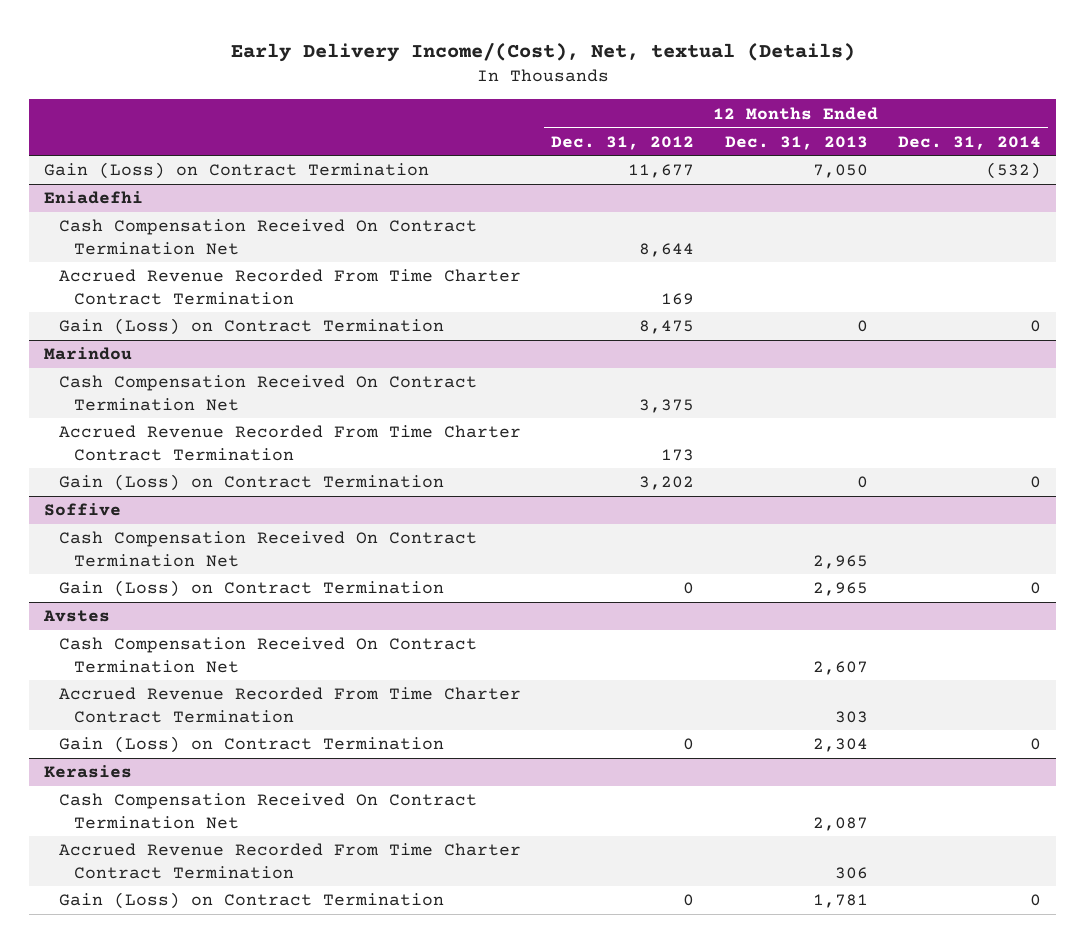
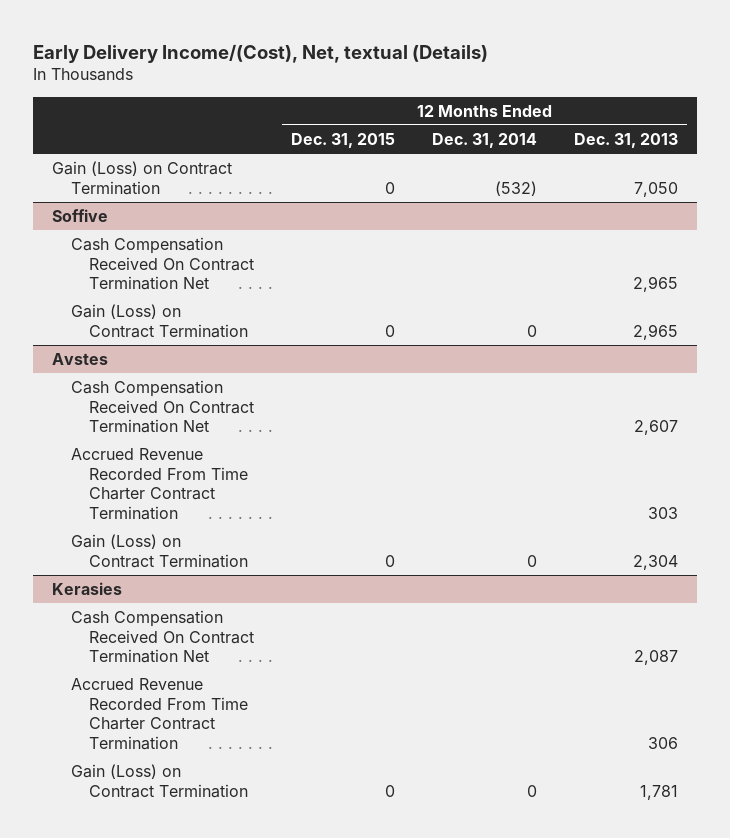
[551,135,695,150] Dec. 31, 2012 -> none
none -> [291,132,396,148] Dec. 31, 2015
[44,191,144,205] Eniadefhi -> none
[59,219,478,255] Cash Compensation Received On Contract Termination Net -> none
[59,269,522,305] Accrued Revenue Recorded From Time Charter Contract Termination -> none
[59,318,445,336] Gain (Loss) on Contract Termination -> none
[44,347,133,361] Marindou -> none
[59,375,478,411] Cash Compensation Received On Contract Termination Net -> none
[59,425,522,461] Accrued Revenue Recorded From Time Charter Contract Termination -> none
[59,474,445,492] Gain (Loss) on Contract Termination -> none

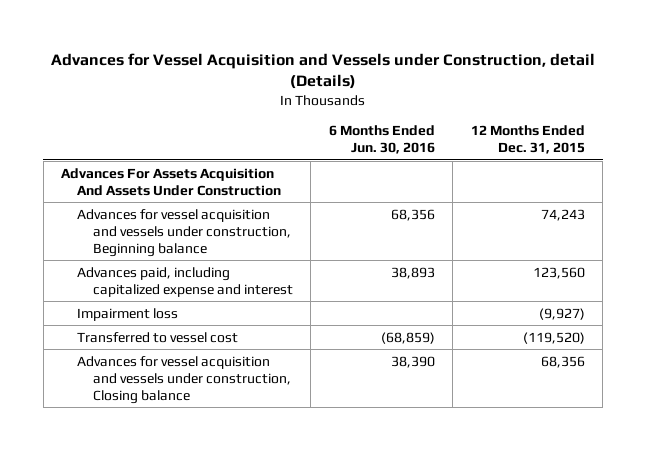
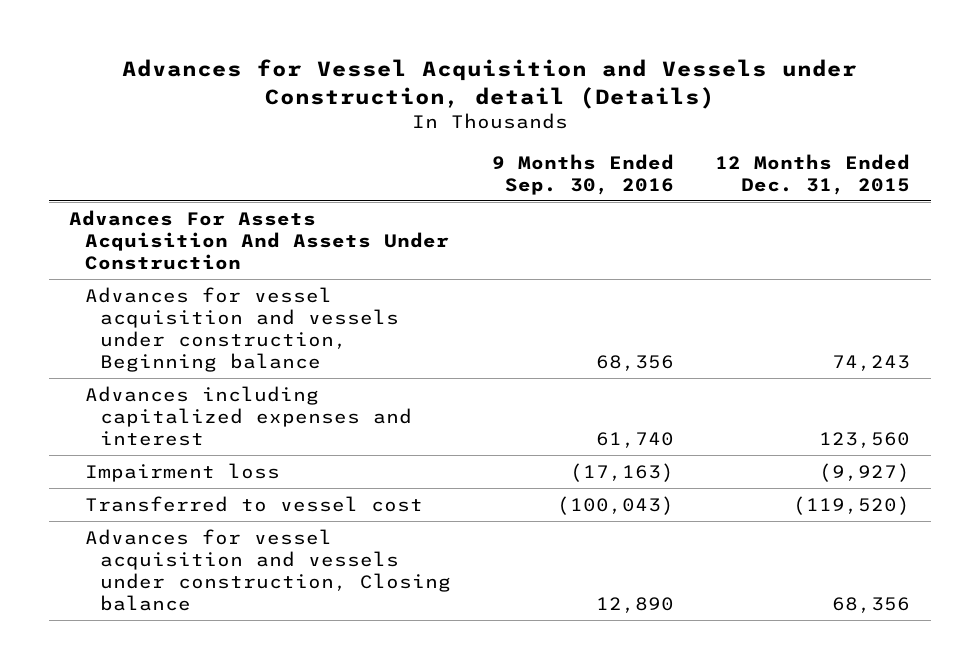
[328,125,435,155] 6 Months Ended Jun. 30, 2016 -> none
none -> [492,153,675,195] 9 Months Ended Sep. 30, 2016
[76,266,293,297] Advances paid, including capitalized expense and interest -> [84,385,413,446] Advances including capitalized expenses and interest

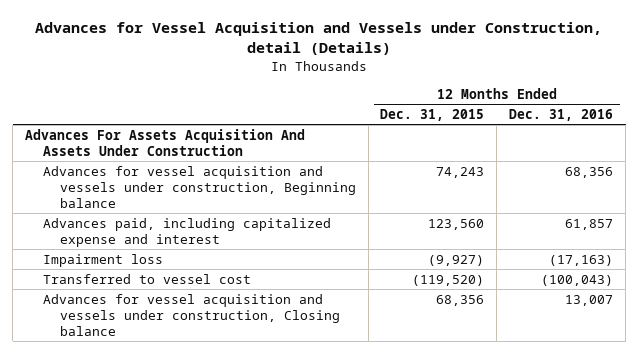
[492,153,675,195] 9 Months Ended Sep. 30, 2016 -> none
none -> [509,109,614,122] Dec. 31, 2016
[84,385,413,446] Advances including capitalized expenses and interest -> [42,217,331,247] Advances paid, including capitalized expense and interest

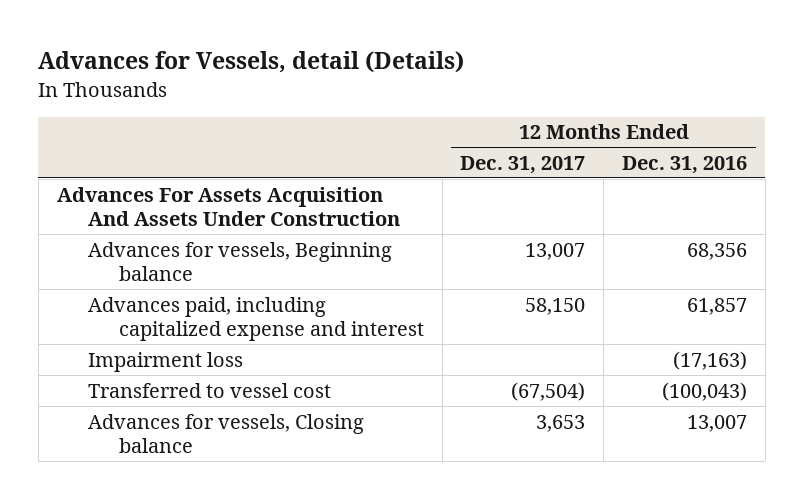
[35,22,603,56] Advances for Vessel Acquisition and Vessels under Construction, detail (Details) -> [38,51,465,74] Advances for Vessels, detail (Details)
[380,109,485,122] Dec. 31, 2015 -> none
none -> [460,155,586,174] Dec. 31, 2017
[42,165,356,208] Advances for vessel acquisition and vessels under construction, Beginning balance -> [87,241,392,281] Advances for vessels, Beginning balance
[42,293,340,336] Advances for vessel acquisition and vessels under construction, Closing balance -> [87,413,364,453] Advances for vessels, Closing balance

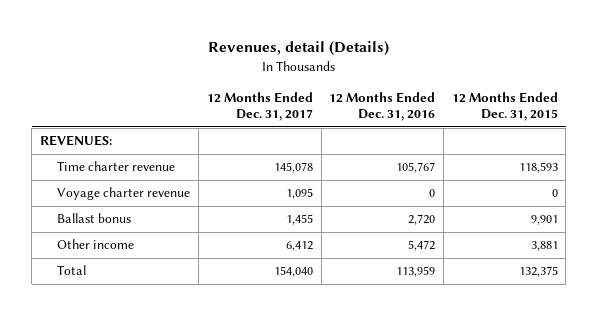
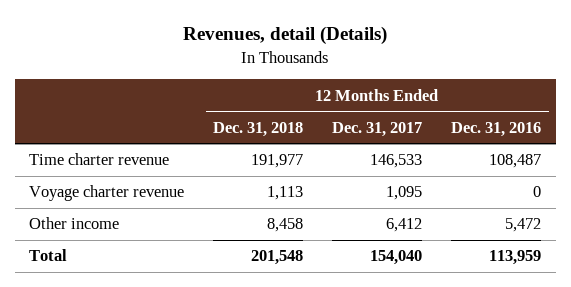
[451,91,558,122] 12 Months Ended Dec. 31, 2015 -> none
none -> [213,121,304,137] Dec. 31, 2018
[39,135,112,147] REVENUES: -> none
[273,162,313,174] 145,078 -> [370,154,423,169] 146,533
[396,162,436,174] 105,767 -> [489,154,542,169] 108,487
[57,213,132,224] Ballast bonus -> none

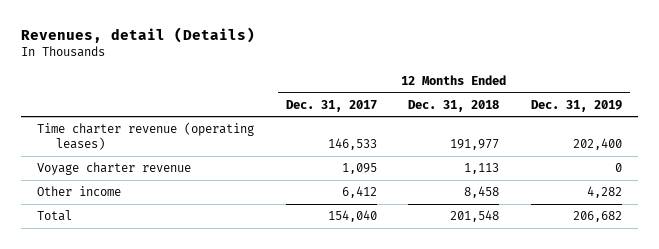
[451,121,542,137] Dec. 31, 2016 -> none
none -> [531,99,623,112] Dec. 31, 2019
[29,153,170,166] Time charter revenue -> [36,122,254,151] Time charter revenue (operating leases)

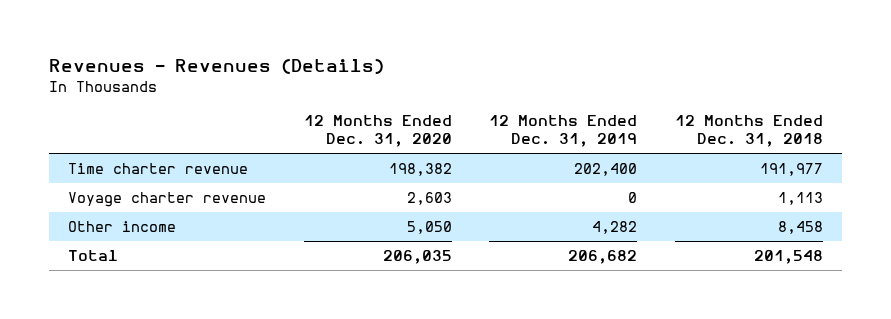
[20,26,255,43] Revenues, detail (Details) -> [49,59,385,75] Revenues - Revenues (Details)
[285,99,377,112] Dec. 31, 2017 -> none
none -> [303,115,452,148] 12 Months Ended Dec. 31, 2020
[36,122,254,151] Time charter revenue (operating leases) -> [68,162,249,174] Time charter revenue

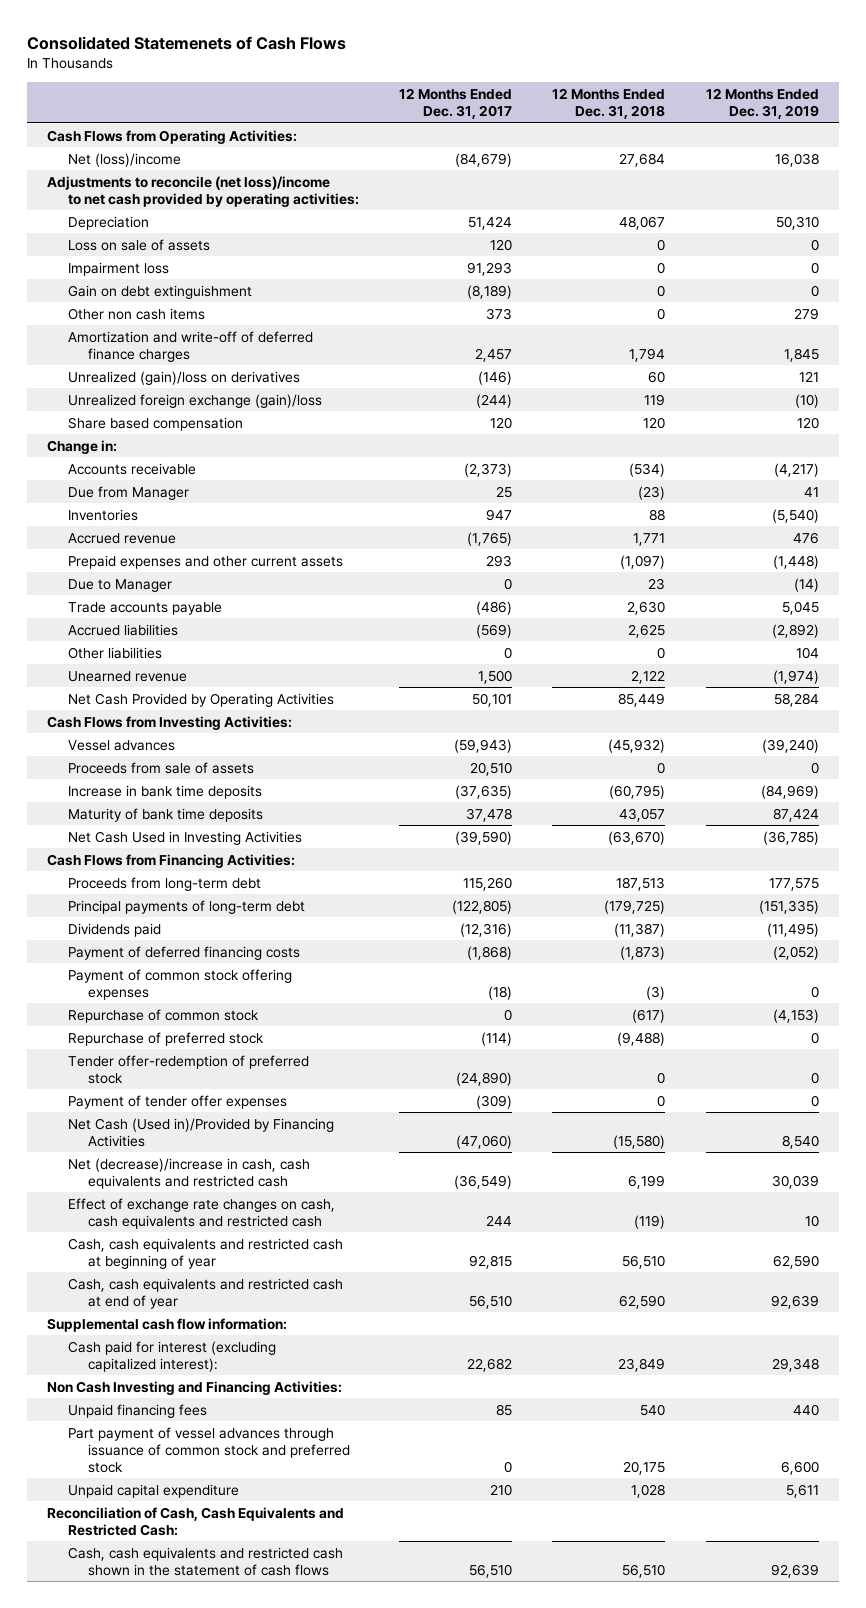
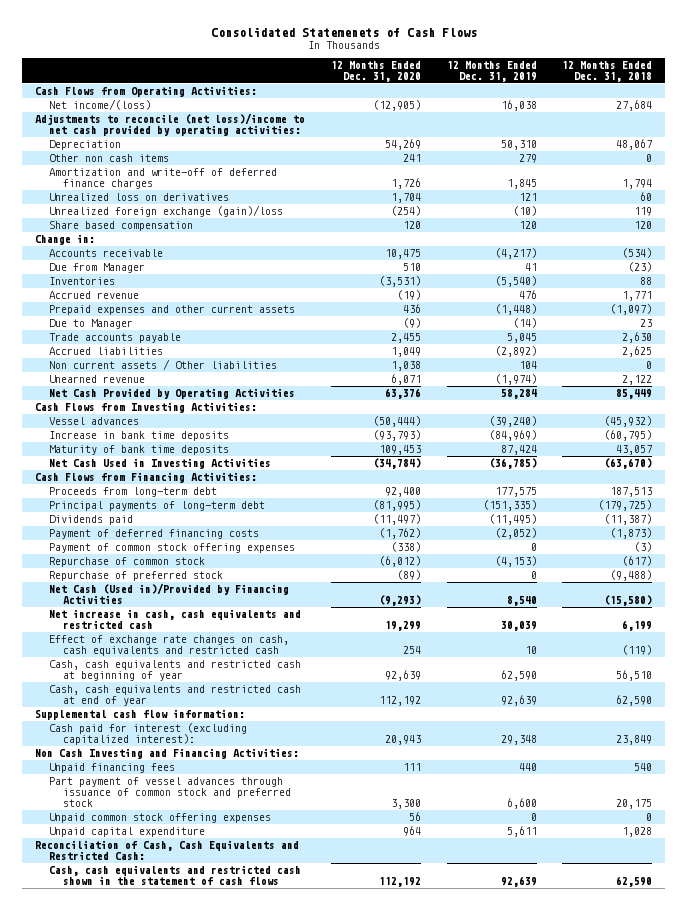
[399,87,513,120] 12 Months Ended Dec. 31, 2017 -> none
none -> [330,60,421,82] 12 Months Ended Dec. 31, 2020
[67,152,181,167] Net (loss)/income -> [48,99,151,111] Net income/(loss)
[67,238,210,251] Loss on sale of assets -> none
[67,261,169,276] Impairment loss -> none
[67,284,252,299] Gain on debt extinguishment -> none
[67,370,300,385] Unrealized (gain)/loss on derivatives -> [48,193,229,202] Unrealized loss on derivatives
[67,646,162,659] Other liabilities -> none
none -> [48,359,277,371] Non current assets / Other liabilities
[67,761,254,774] Proceeds from sale of assets -> none
[67,1054,309,1084] Tender offer-redemption of preferred stock -> none
[67,1094,287,1109] Payment of tender offer expenses -> none
[67,1157,310,1189] Net (decrease)/increase in cash, cash equivalents and restricted cash -> [48,609,301,630] Net increase in cash, cash equivalents and restricted cash
none -> [48,813,271,824] Unpaid common stock offering expenses
[622,1563,666,1578] 56,510 -> [616,876,653,888] 62,590

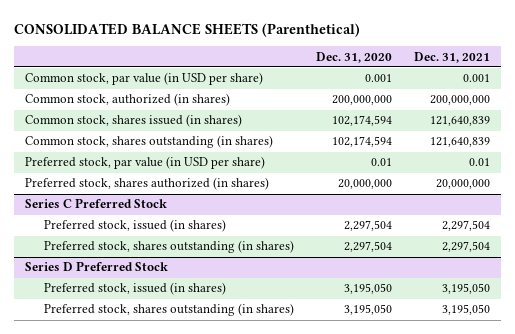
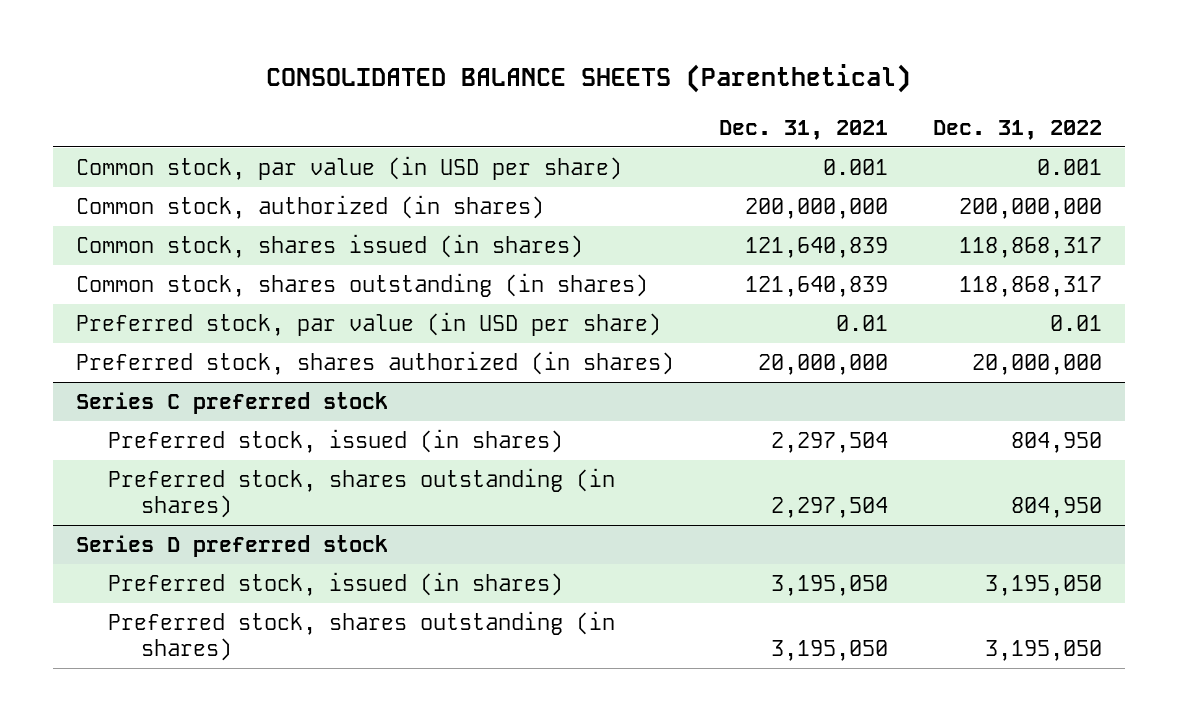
[315,51,392,63] Dec. 31, 2020 -> none
none -> [933,119,1103,140] Dec. 31, 2022
[24,198,167,209] Series C Preferred Stock -> [75,391,388,414] Series C preferred stock
[24,261,168,272] Series D Preferred Stock -> [75,534,388,557] Series D preferred stock

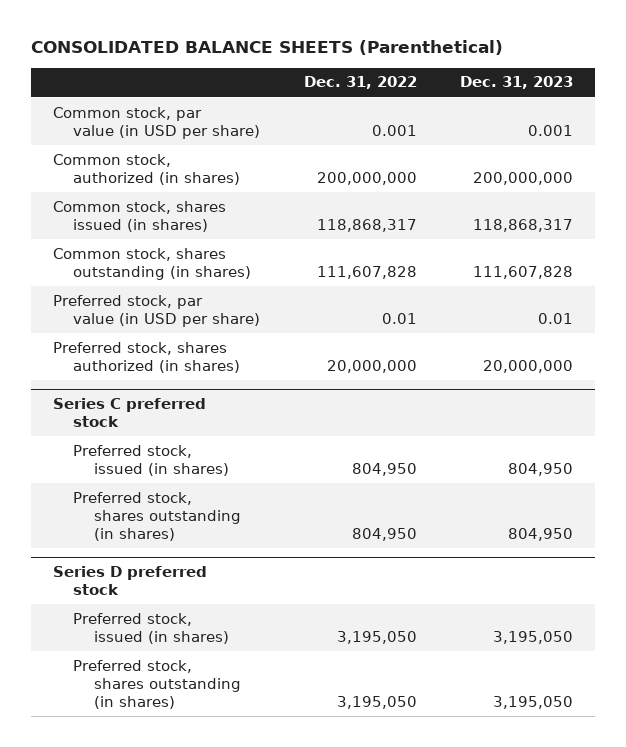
[718,119,888,140] Dec. 31, 2021 -> none
none -> [460,76,574,90] Dec. 31, 2023
[959,275,1103,297] 118,868,317 -> [316,265,417,279] 111,607,828

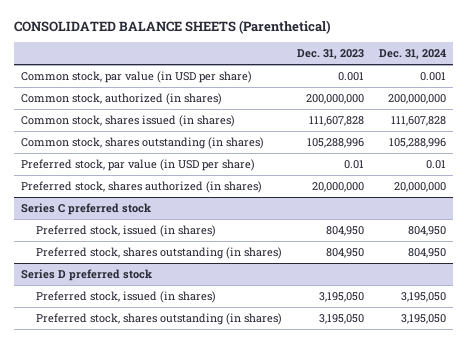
[303,76,417,90] Dec. 31, 2022 -> none
none -> [379,49,447,60] Dec. 31, 2024
[473,218,574,232] 118,868,317 -> [309,115,365,126] 111,607,828
[473,265,574,279] 111,607,828 -> [307,137,365,148] 105,288,996

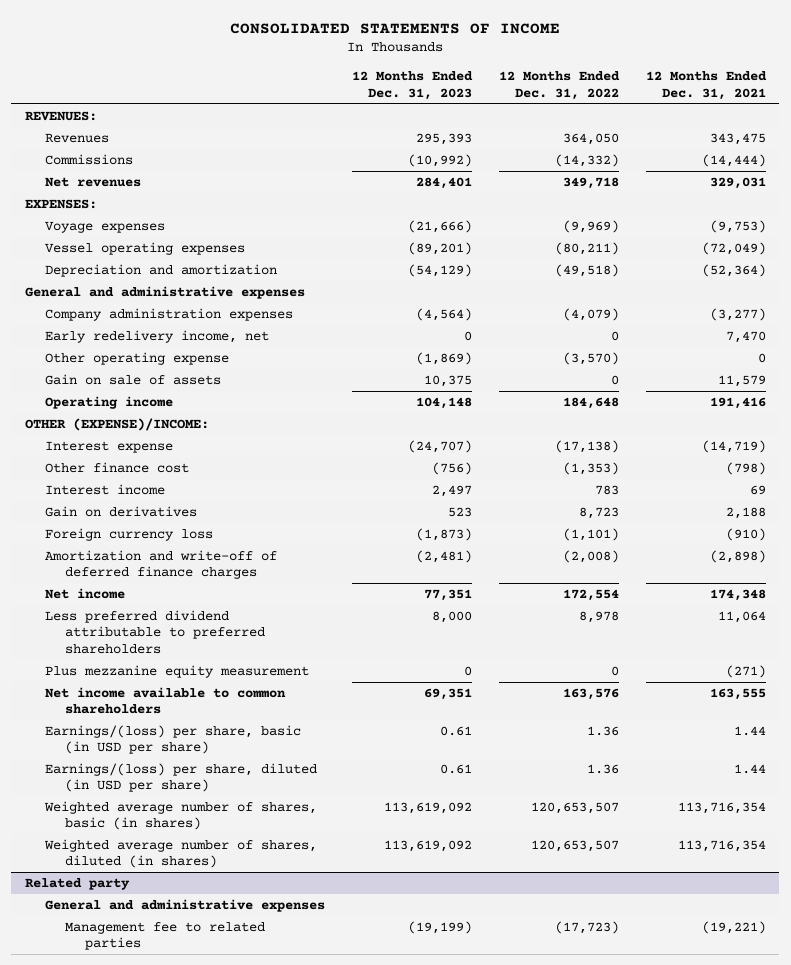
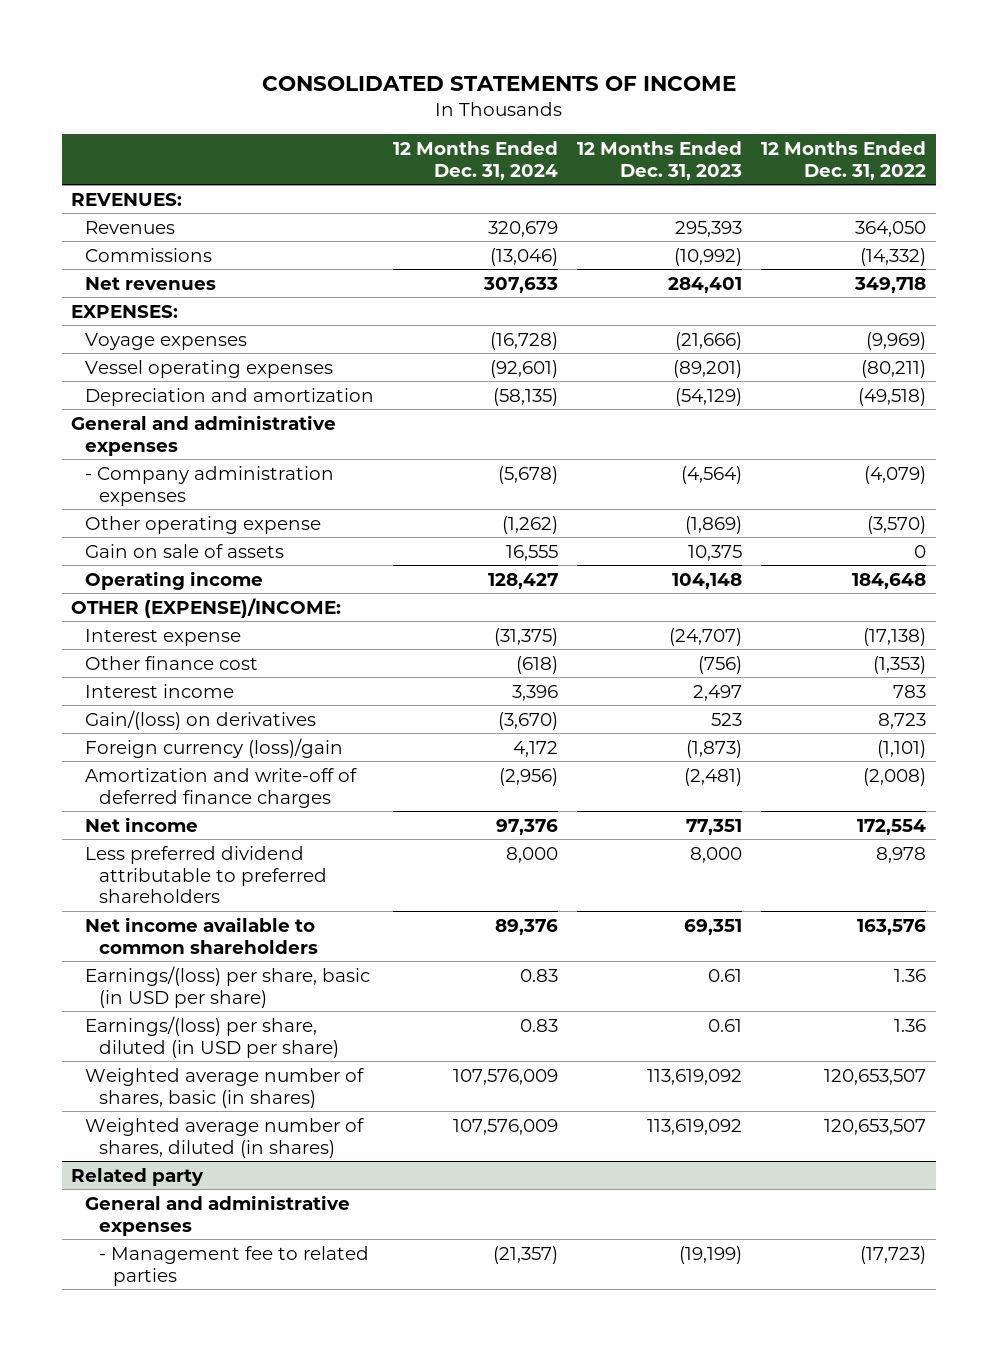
[645,71,767,100] 12 Months Ended Dec. 31, 2021 -> none
none -> [393,140,559,180] 12 Months Ended Dec. 31, 2024
[44,330,269,344] Early redelivery income, net -> none
[44,308,293,322] Company administration expenses -> [85,465,335,506] - Company administration expenses
[44,506,197,518] Gain on derivatives -> [85,709,317,730] Gain/(loss) on derivatives
[44,528,213,542] Foreign currency loss -> [85,737,344,758] Foreign currency (loss)/gain
[44,665,309,679] Plus mezzanine equity measurement -> none
[64,922,265,951] Management fee to related parties -> [98,1245,369,1286] - Management fee to related parties

